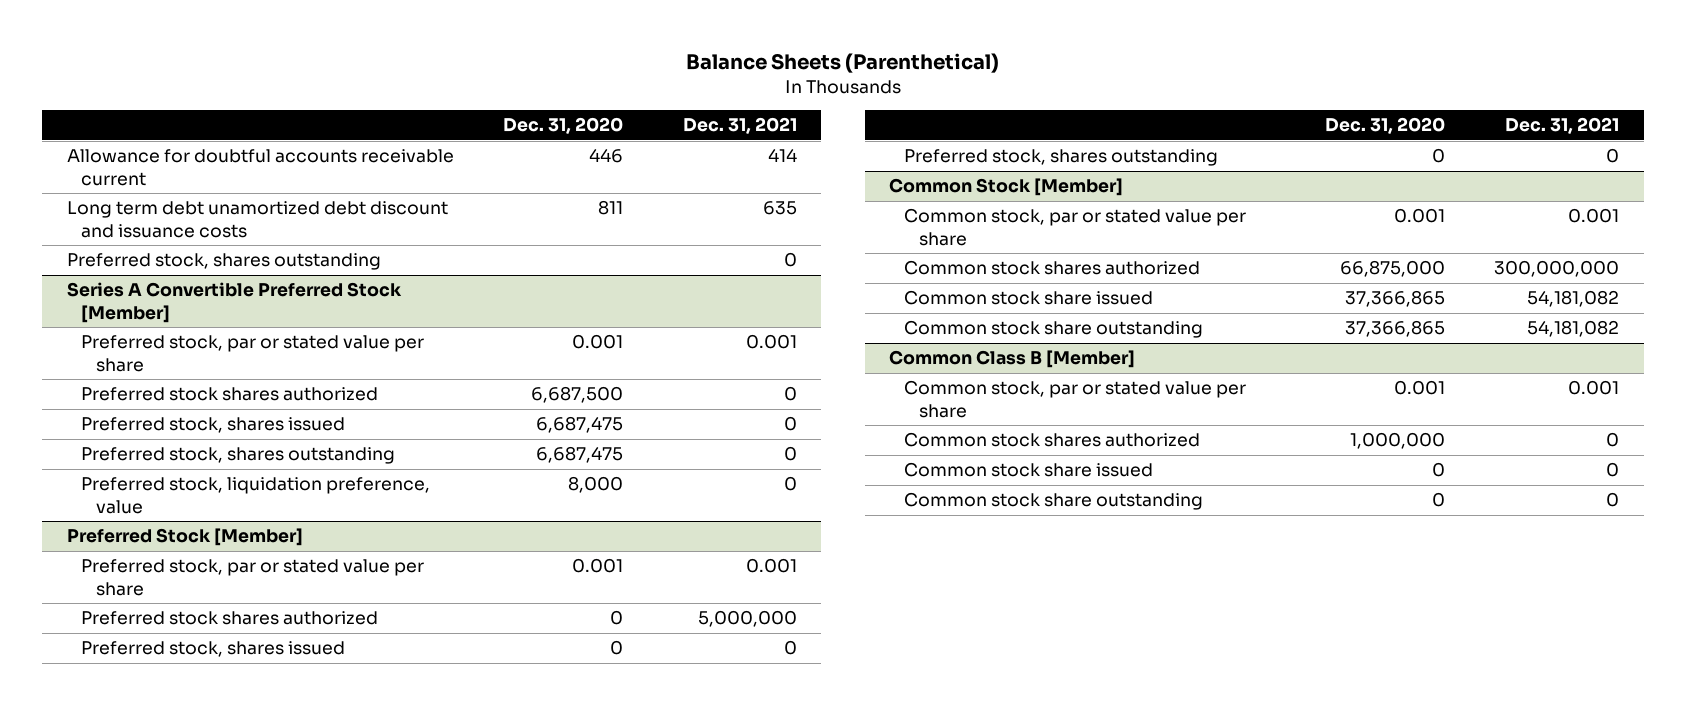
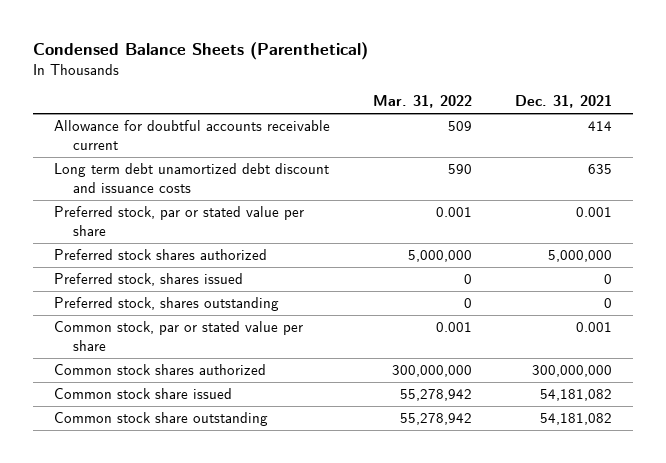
[686,53,1000,74] Balance Sheets (Parenthetical) -> [32,42,368,61] Condensed Balance Sheets (Parenthetical)
[502,117,623,135] Dec. 31, 2020 -> none
none -> [373,95,473,109] Mar. 31, 2022
[66,253,381,271] Preferred stock, shares outstanding -> none
[66,282,402,323] Series A Convertible Preferred Stock [Member] -> none
[81,387,379,402] Preferred stock shares authorized -> none
[81,417,346,434] Preferred stock, shares issued -> none
[81,447,396,465] Preferred stock, shares outstanding -> none
[81,477,431,514] Preferred stock, liquidation preference, value -> none
[66,528,303,547] Preferred Stock [Member] -> none
[81,559,425,596] Preferred stock, par or stated value per share -> none
[889,178,1124,197] Common Stock [Member] -> none
[889,350,1136,369] Common Class B [Member] -> none
[904,380,1247,418] Common stock, par or stated value per share -> none
[904,432,1201,448] Common stock shares authorized -> none
[904,462,1154,478] Common stock share issued -> none
[904,492,1204,511] Common stock share outstanding -> none

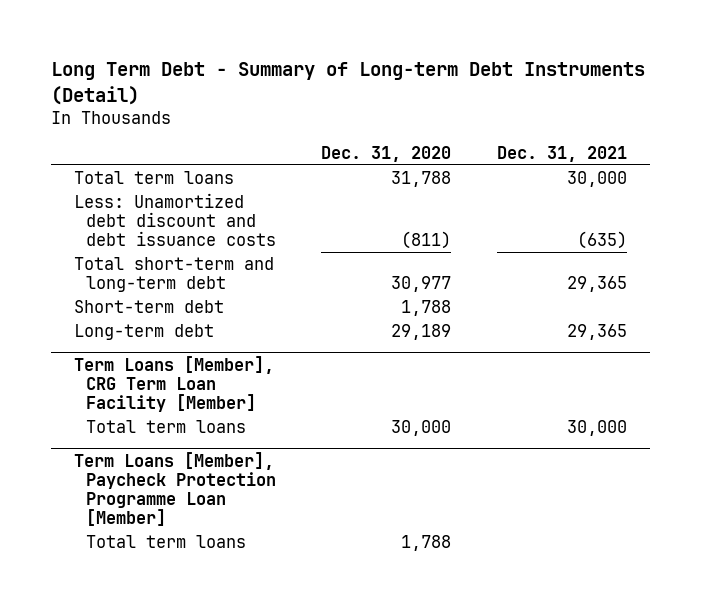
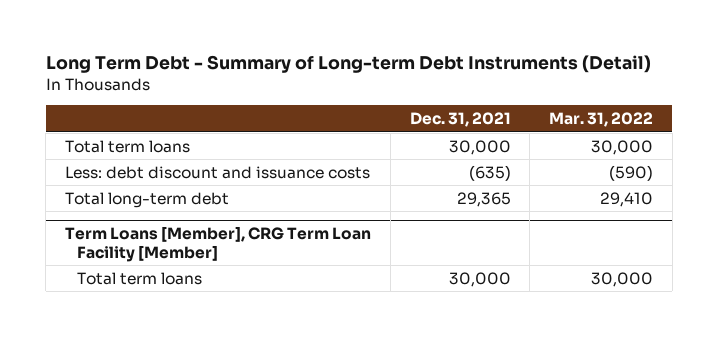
[321,145,452,162] Dec. 31, 2020 -> none
none -> [549,111,654,127] Mar. 31, 2022
[73,256,274,293] Total short-term and long-term debt -> none
[73,299,224,313] Short-term debt -> none
[73,192,276,247] Less: Unamortized debt discount and debt issuance costs -> [64,165,370,179] Less: debt discount and issuance costs
[73,323,214,340] Long-term debt -> [64,191,229,208] Total long-term debt
[73,451,276,526] Term Loans [Member], Paycheck Protection Programme Loan [Member] -> none
[85,534,246,548] Total term loans -> none

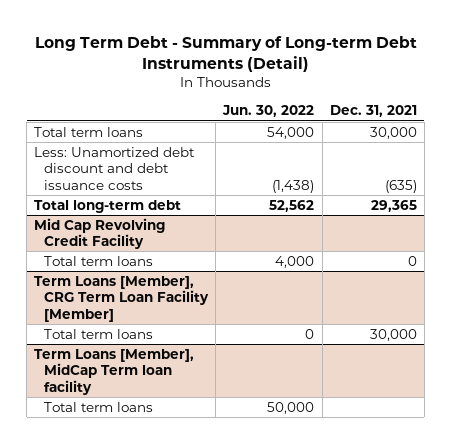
[549,111,654,127] Mar. 31, 2022 -> none
none -> [222,105,315,118] Jun. 30, 2022
[64,165,370,179] Less: debt discount and issuance costs -> [34,146,196,190] Less: Unamortized debt discount and debt issuance costs
none -> [34,217,166,250] Mid Cap Revolving Credit Facility
none -> [44,255,154,266] Total term loans
none -> [34,348,195,395] Term Loans [Member], MidCap Term loan facility
none -> [44,401,154,412] Total term loans

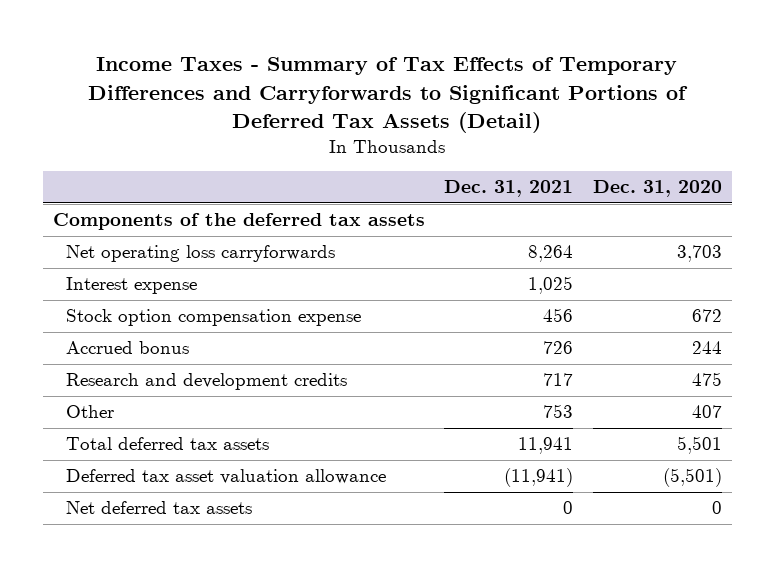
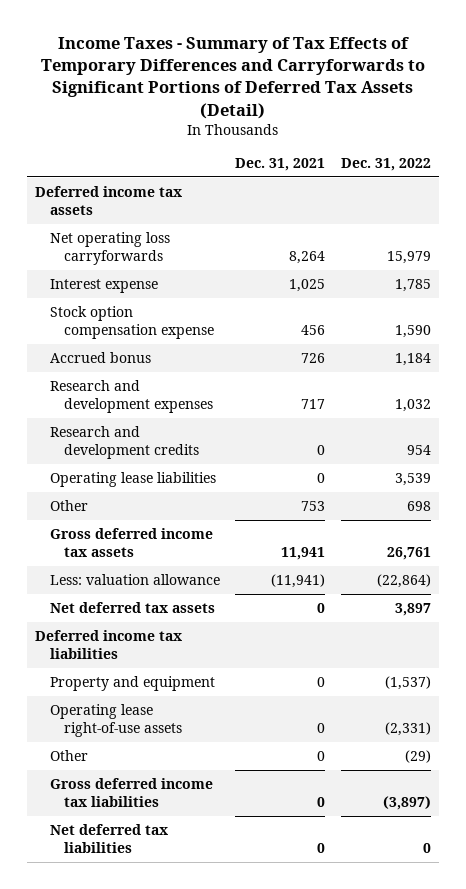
[592,180,722,198] Dec. 31, 2020 -> none
none -> [341,158,432,172] Dec. 31, 2022
[52,213,425,231] Components of the deferred tax assets -> none
none -> [35,185,183,216] Deferred income tax assets
none -> [49,379,214,414] Research and development expenses
[543,373,574,387] 717 -> [317,445,326,456] 0
none -> [49,471,216,487] Operating lease liabilities
[66,437,270,451] Total deferred tax assets -> [49,527,213,558] Gross deferred income tax assets
[66,469,387,485] Deferred tax asset valuation allowance -> [49,573,220,585] Less: valuation allowance
none -> [35,629,183,660] Deferred income tax liabilities
none -> [49,675,215,691] Property and equipment
none -> [49,703,183,738] Operating lease right-of-use assets
none -> [49,749,88,761] Other
none -> [49,777,213,808] Gross deferred income tax liabilities
none -> [49,823,168,854] Net deferred tax liabilities

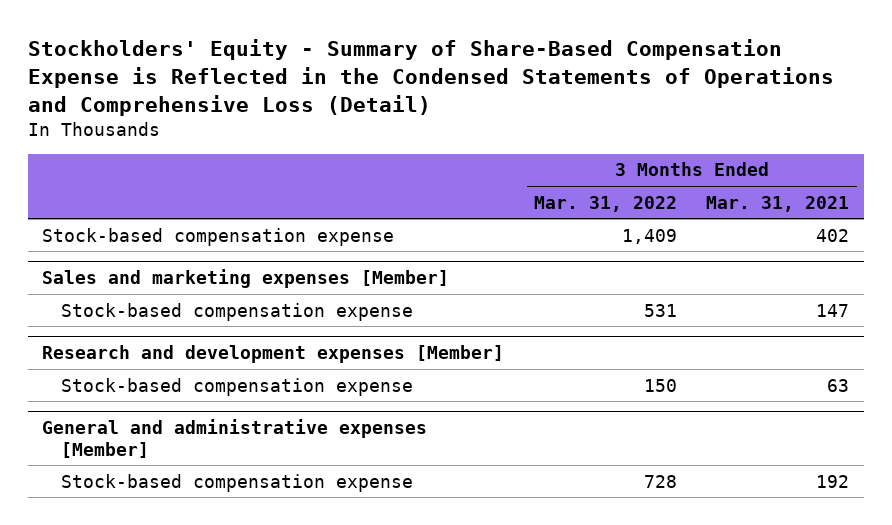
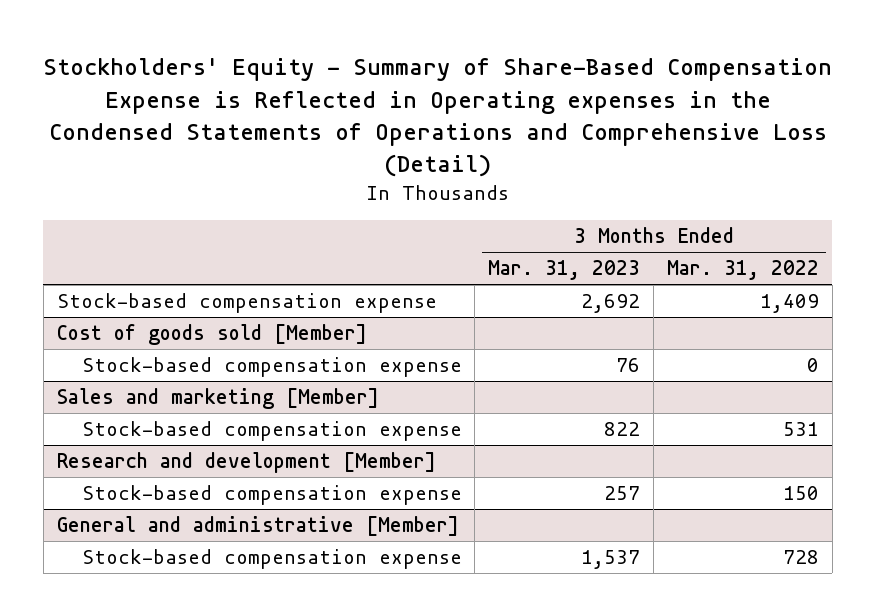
[27,38,834,116] Stockholders' Equity - Summary of Share-Based Compensation Expense is Reflected in the Condensed Statements of Operations and Comprehensive Loss (Detail) -> [42,58,832,177] Stockholders' Equity - Summary of Share-Based Compensation Expense is Reflected in Operating expenses in the Condensed Statements of Operations and Comprehensive Loss (Detail)
[706,195,850,212] Mar. 31, 2021 -> none
none -> [488,260,641,281] Mar. 31, 2023
none -> [56,324,367,346] Cost of goods sold [Member]
none -> [81,357,462,378] Stock-based compensation expense
[42,269,450,289] Sales and marketing expenses [Member] -> [56,388,379,410] Sales and marketing [Member]
[42,345,505,364] Research and development expenses [Member] -> [56,452,436,474] Research and development [Member]
[42,419,428,458] General and administrative expenses [Member] -> [56,516,459,537] General and administrative [Member]

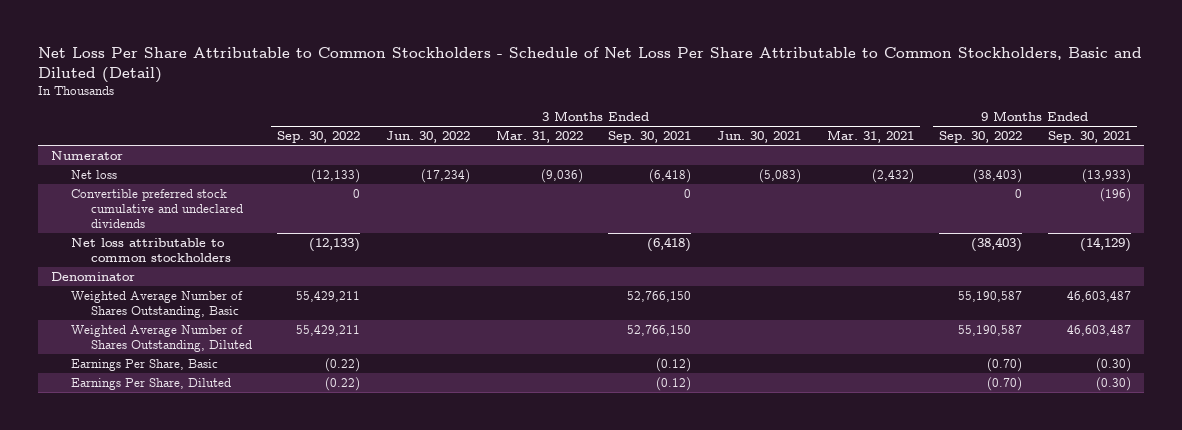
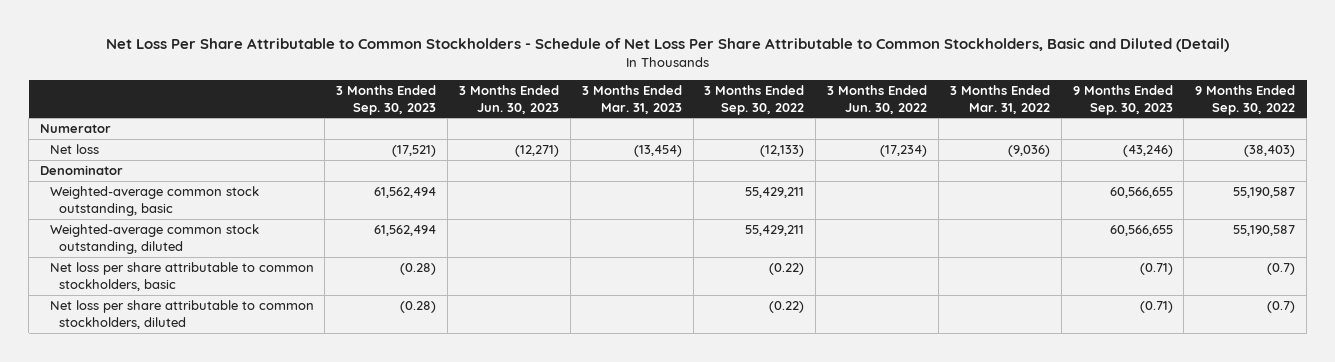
[608,131,692,144] Sep. 30, 2021 -> none
[717,131,802,144] Jun. 30, 2021 -> none
[826,130,914,144] Mar. 31, 2021 -> none
[1048,131,1132,144] Sep. 30, 2021 -> none
none -> [336,84,437,115] 3 Months Ended Sep. 30, 2023
none -> [459,84,560,114] 3 Months Ended Jun. 30, 2023
none -> [581,84,682,114] 3 Months Ended Mar. 31, 2023
none -> [1072,84,1173,115] 9 Months Ended Sep. 30, 2023
[71,188,243,229] Convertible preferred stock cumulative and undeclared dividends -> none
[71,237,231,262] Net loss attributable to common stockholders -> none
[71,290,244,318] Weighted Average Number of Shares Outstanding, Basic -> [49,186,259,216] Weighted-average common stock outstanding, basic
[71,324,252,352] Weighted Average Number of Shares Outstanding, Diluted -> [49,224,259,254] Weighted-average common stock outstanding, diluted
[71,358,219,371] Earnings Per Share, Basic -> [49,262,314,291] Net loss per share attributable to common stockholders, basic
[987,357,1023,372] (0.70) -> [1267,263,1296,276] (0.7)
[71,377,232,390] Earnings Per Share, Diluted -> [49,300,314,329] Net loss per share attributable to common stockholders, diluted
[987,376,1023,391] (0.70) -> [1267,301,1296,314] (0.7)

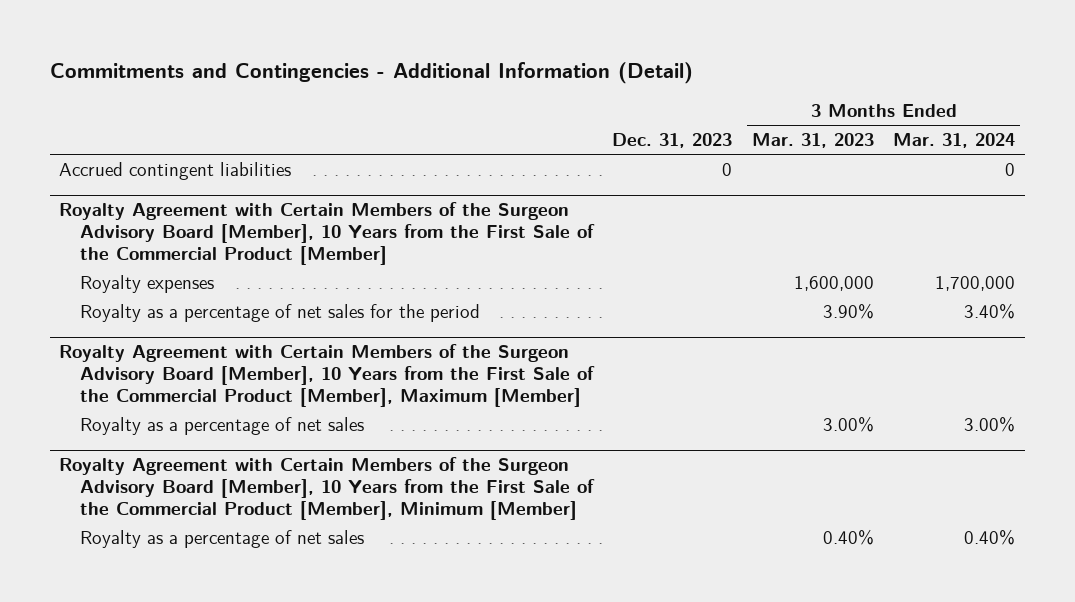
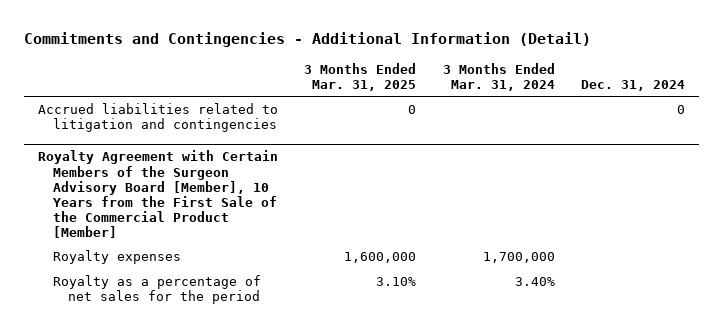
[612,133,733,149] Dec. 31, 2023 -> none
[751,133,874,149] Mar. 31, 2023 -> none
none -> [304,62,417,91] 3 Months Ended Mar. 31, 2025
none -> [581,79,686,91] Dec. 31, 2024
[59,161,292,180] Accrued contingent liabilities -> none
none -> [37,102,278,133] Accrued liabilities related to litigation and contingencies
[59,343,595,408] Royalty Agreement with Certain Members of the Surgeon Advisory Board [Member], 10 Years from the First Sale of the Commercial Product [Member], Maximum [Member] -> none
[79,416,364,435] Royalty as a percentage of net sales -> none
[59,456,595,521] Royalty Agreement with Certain Members of the Surgeon Advisory Board [Member], 10 Years from the First Sale of the Commercial Product [Member], Minimum [Member] -> none
[79,529,364,548] Royalty as a percentage of net sales -> none

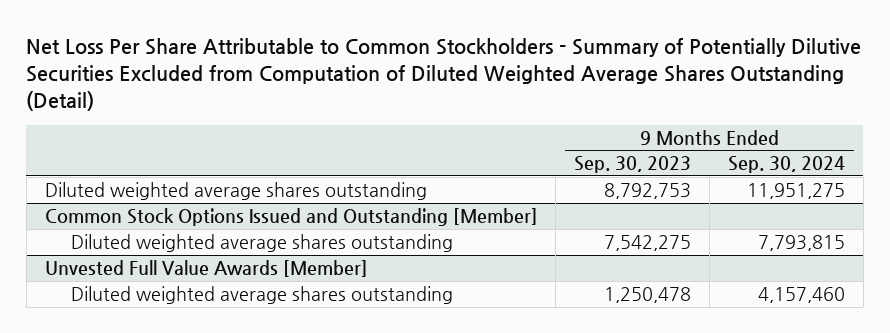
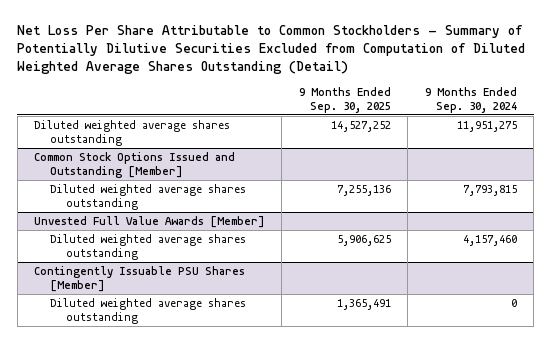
[574,156,692,174] Sep. 30, 2023 -> none
none -> [298,86,391,113] 9 Months Ended Sep. 30, 2025
none -> [34,265,246,292] Contingently Issuable PSU Shares [Member]
none -> [49,297,246,324] Diluted weighted average shares outstanding

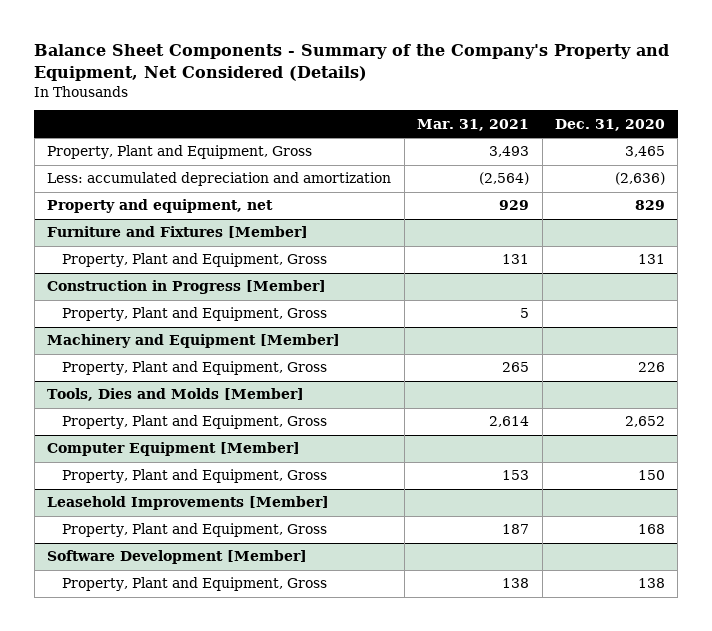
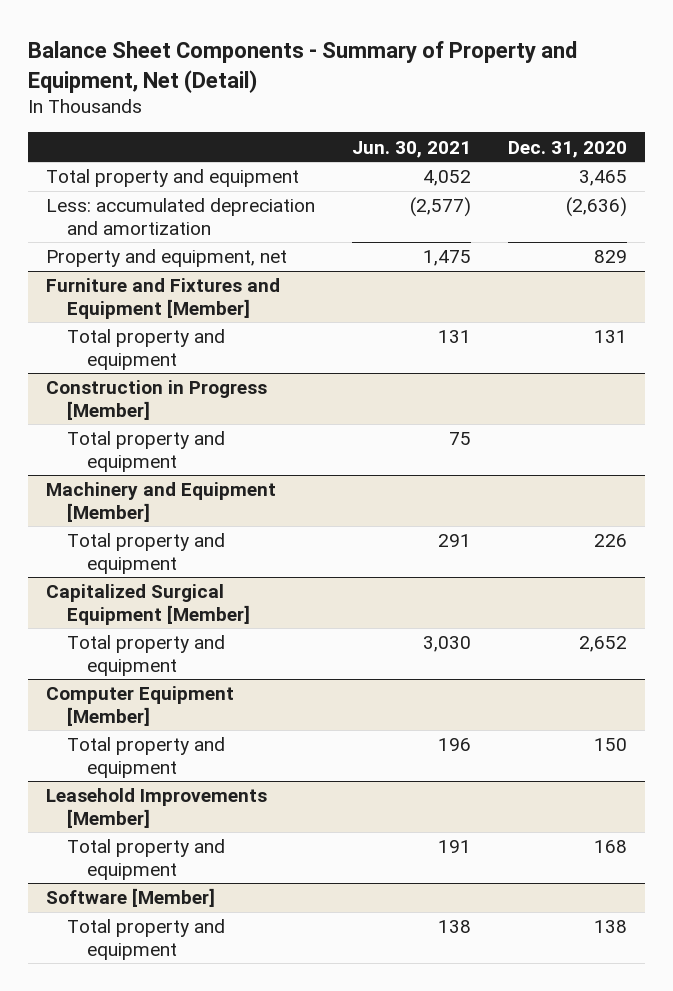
[34,44,670,81] Balance Sheet Components - Summary of the Company's Property and Equipment, Net Considered (Details) -> [28,40,578,93] Balance Sheet Components - Summary of Property and Equipment, Net (Detail)
[417,118,530,131] Mar. 31, 2021 -> none
none -> [351,140,471,158] Jun. 30, 2021
[47,145,313,160] Property, Plant and Equipment, Gross -> [46,169,300,188] Total property and equipment
[47,226,309,239] Furniture and Fixtures [Member] -> [46,278,281,319] Furniture and Fixtures and Equipment [Member]
[61,253,327,268] Property, Plant and Equipment, Gross -> [66,329,225,370] Total property and equipment
[61,307,327,322] Property, Plant and Equipment, Gross -> [66,431,225,472] Total property and equipment
[47,388,305,402] Tools, Dies and Molds [Member] -> none
[61,361,327,376] Property, Plant and Equipment, Gross -> [66,533,225,574] Total property and equipment
none -> [46,584,250,625] Capitalized Surgical Equipment [Member]
[61,415,327,430] Property, Plant and Equipment, Gross -> [66,635,225,676] Total property and equipment
[61,469,327,484] Property, Plant and Equipment, Gross -> [66,737,225,778] Total property and equipment
[61,523,327,538] Property, Plant and Equipment, Gross -> [66,839,225,880] Total property and equipment
[47,550,308,565] Software Development [Member] -> [46,888,216,908] Software [Member]
[61,577,327,592] Property, Plant and Equipment, Gross -> [66,919,225,960] Total property and equipment

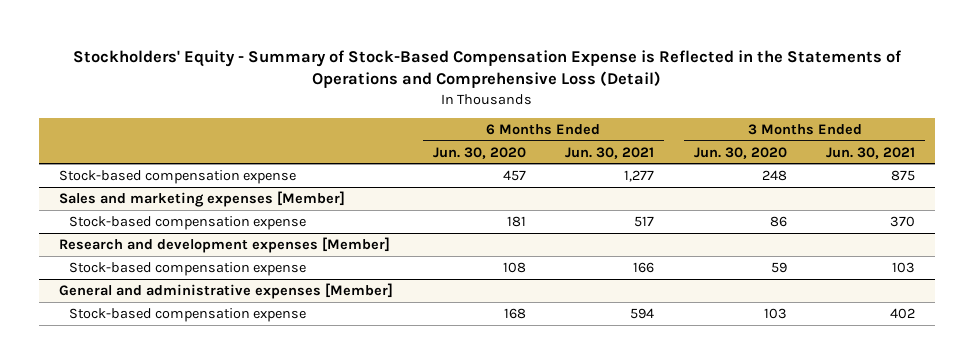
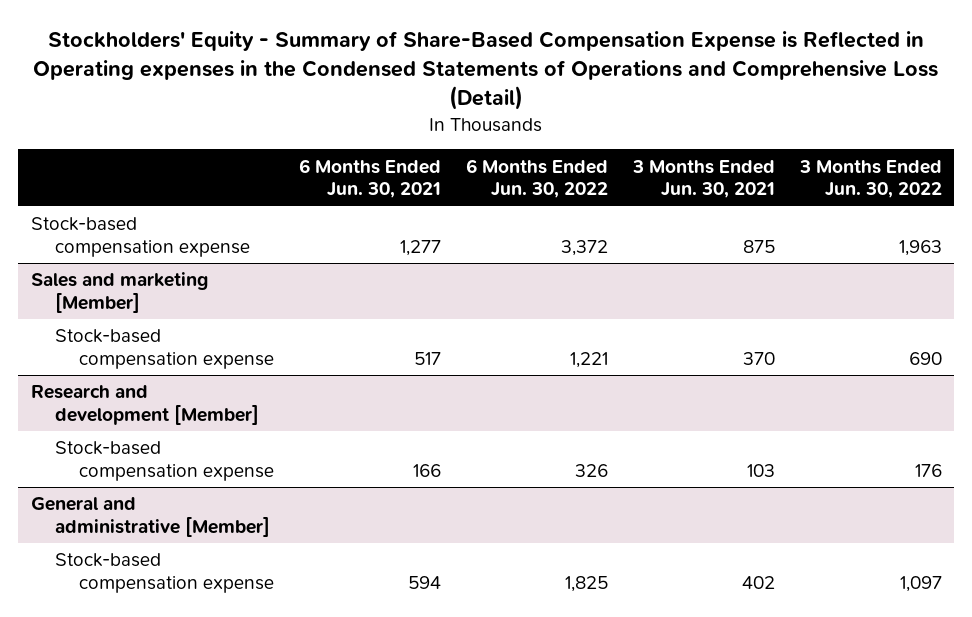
[73,49,903,89] Stockholders' Equity - Summary of Stock-Based Compensation Expense is Reflected in the Statements of Operations and Comprehensive Loss (Detail) -> [33,31,939,111] Stockholders' Equity - Summary of Share-Based Compensation Expense is Reflected in Operating expenses in the Condensed Statements of Operations and Comprehensive Loss (Detail)
[432,146,526,159] Jun. 30, 2020 -> none
[693,146,787,159] Jun. 30, 2020 -> none
none -> [465,158,608,199] 6 Months Ended Jun. 30, 2022
none -> [798,159,942,199] 3 Months Ended Jun. 30, 2022
[58,190,345,207] Sales and marketing expenses [Member] -> [30,272,208,313] Sales and marketing [Member]
[58,236,390,253] Research and development expenses [Member] -> [30,385,259,425] Research and development [Member]
[58,282,393,299] General and administrative expenses [Member] -> [30,497,270,537] General and administrative [Member]

